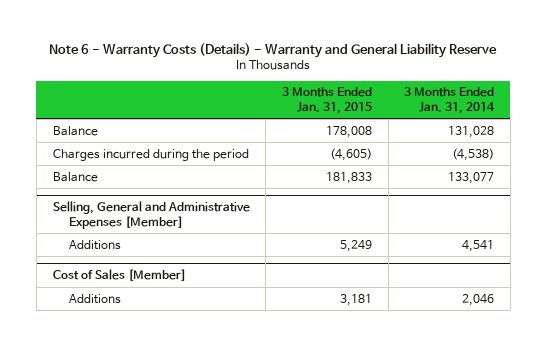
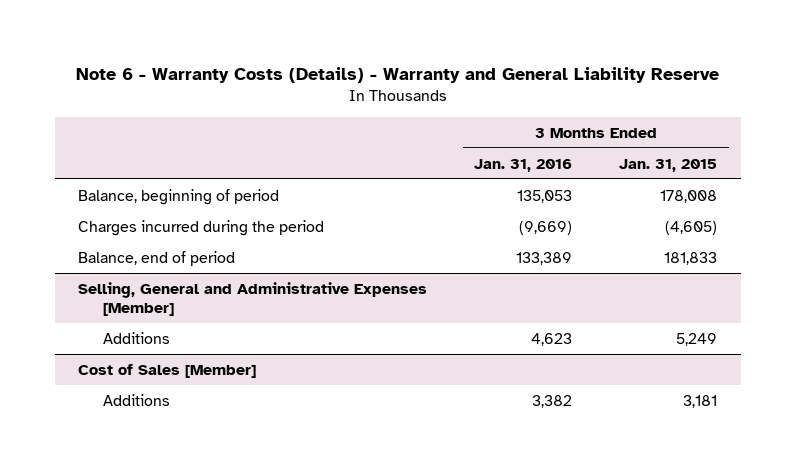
[404,87,496,114] 3 Months Ended Jan. 31, 2014 -> none
none -> [474,158,573,172] Jan. 31, 2016
[52,125,98,136] Balance -> [78,188,280,205] Balance, beginning of period
[52,171,98,182] Balance -> [78,250,236,266] Balance, end of period

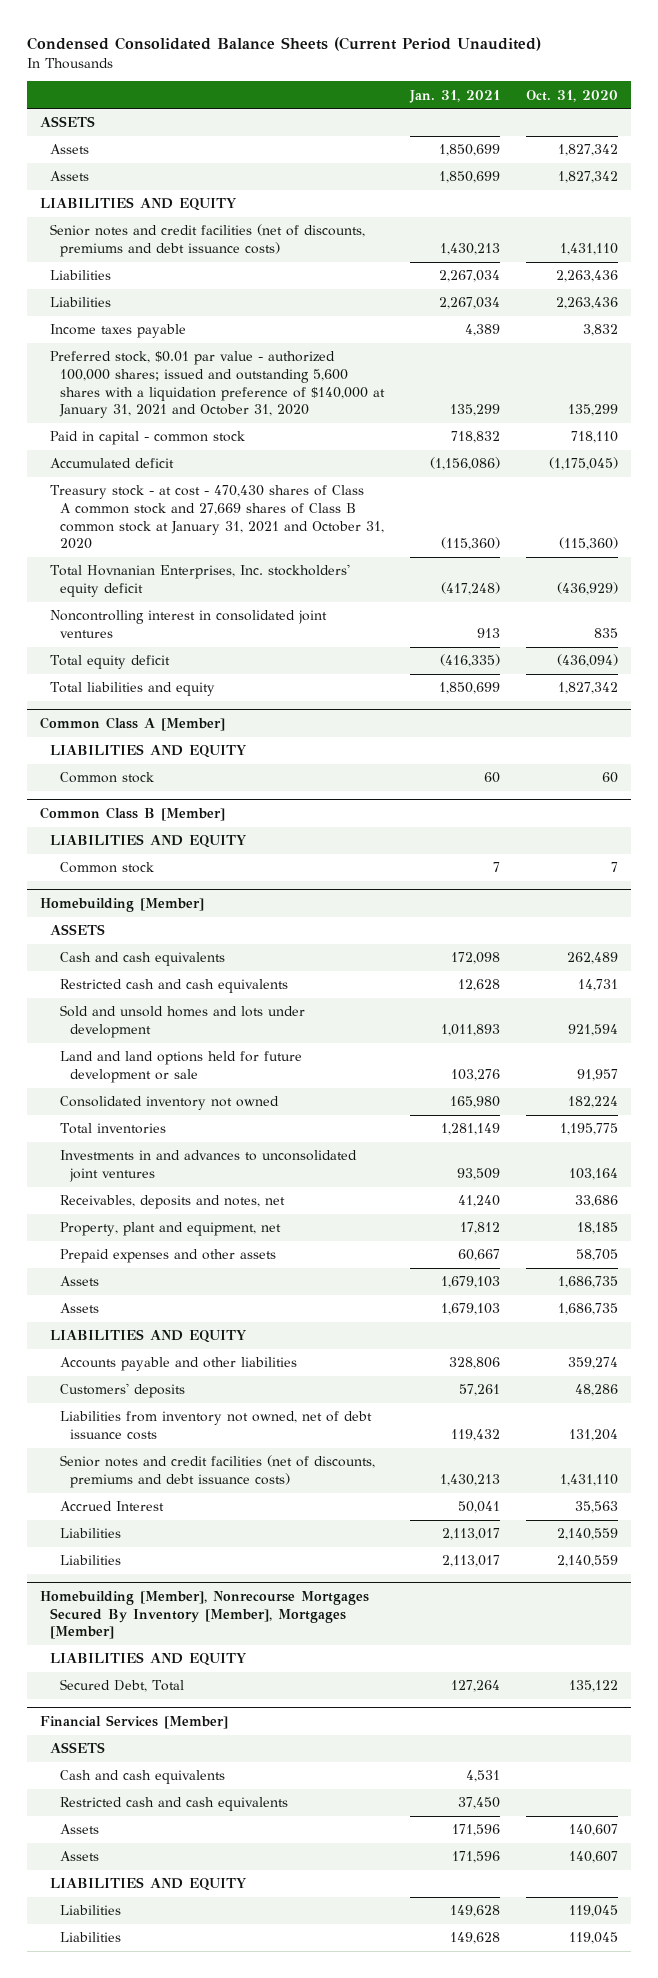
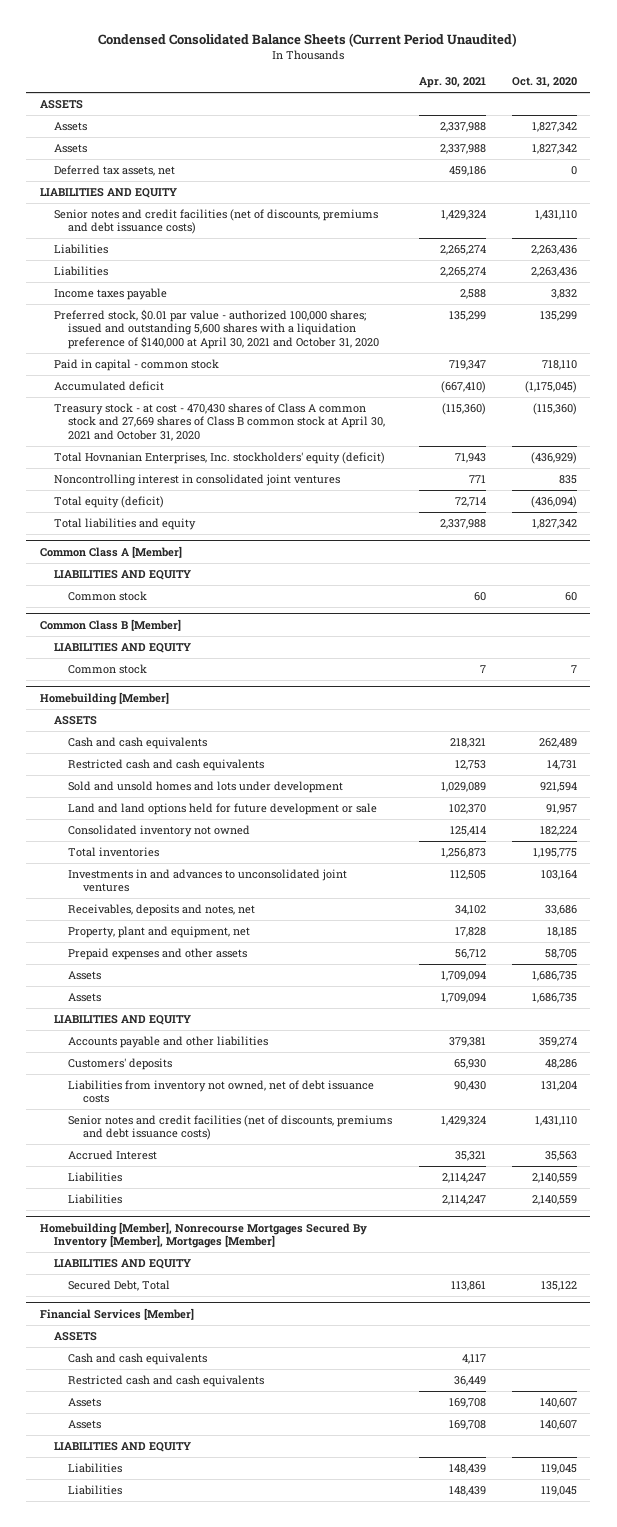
[409,89,501,103] Jan. 31, 2021 -> none
none -> [418,77,486,89] Apr. 30, 2021
none -> [54,165,176,177] Deferred tax assets, net
[50,351,386,419] Preferred stock, $0.01 par value - authorized 100,000 shares; issued and outstanding 5,600 shares with a liquidation preference of $140,000 at January 31, 2021 and October 31, 2020 -> [54,309,380,349] Preferred stock, $0.01 par value - authorized 100,000 shares; issued and outstanding 5,600 shares with a liquidation preference of $140,000 at April 30, 2021 and October 31, 2020
[50,485,385,550] Treasury stock - at cost - 470,430 shares of Class A common stock and 27,669 shares of Class B common stock at January 31, 2021 and October 31, 2020 -> [54,403,386,441] Treasury stock - at cost - 470,430 shares of Class A common stock and 27,669 shares of Class B common stock at April 30, 2021 and October 31, 2020
[50,564,351,597] Total Hovnanian Enterprises, Inc. stockholders' equity deficit -> [54,452,386,465] Total Hovnanian Enterprises, Inc. stockholders' equity (deficit)
[50,655,171,670] Total equity deficit -> [54,496,165,509] Total equity (deficit)

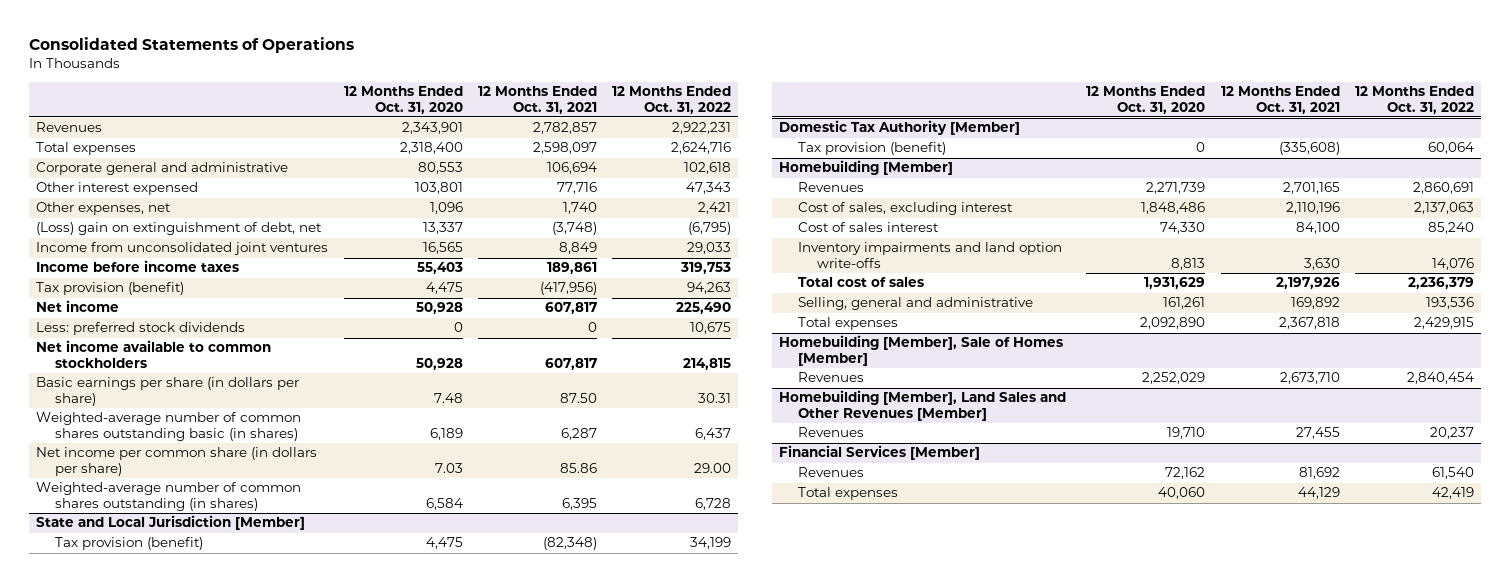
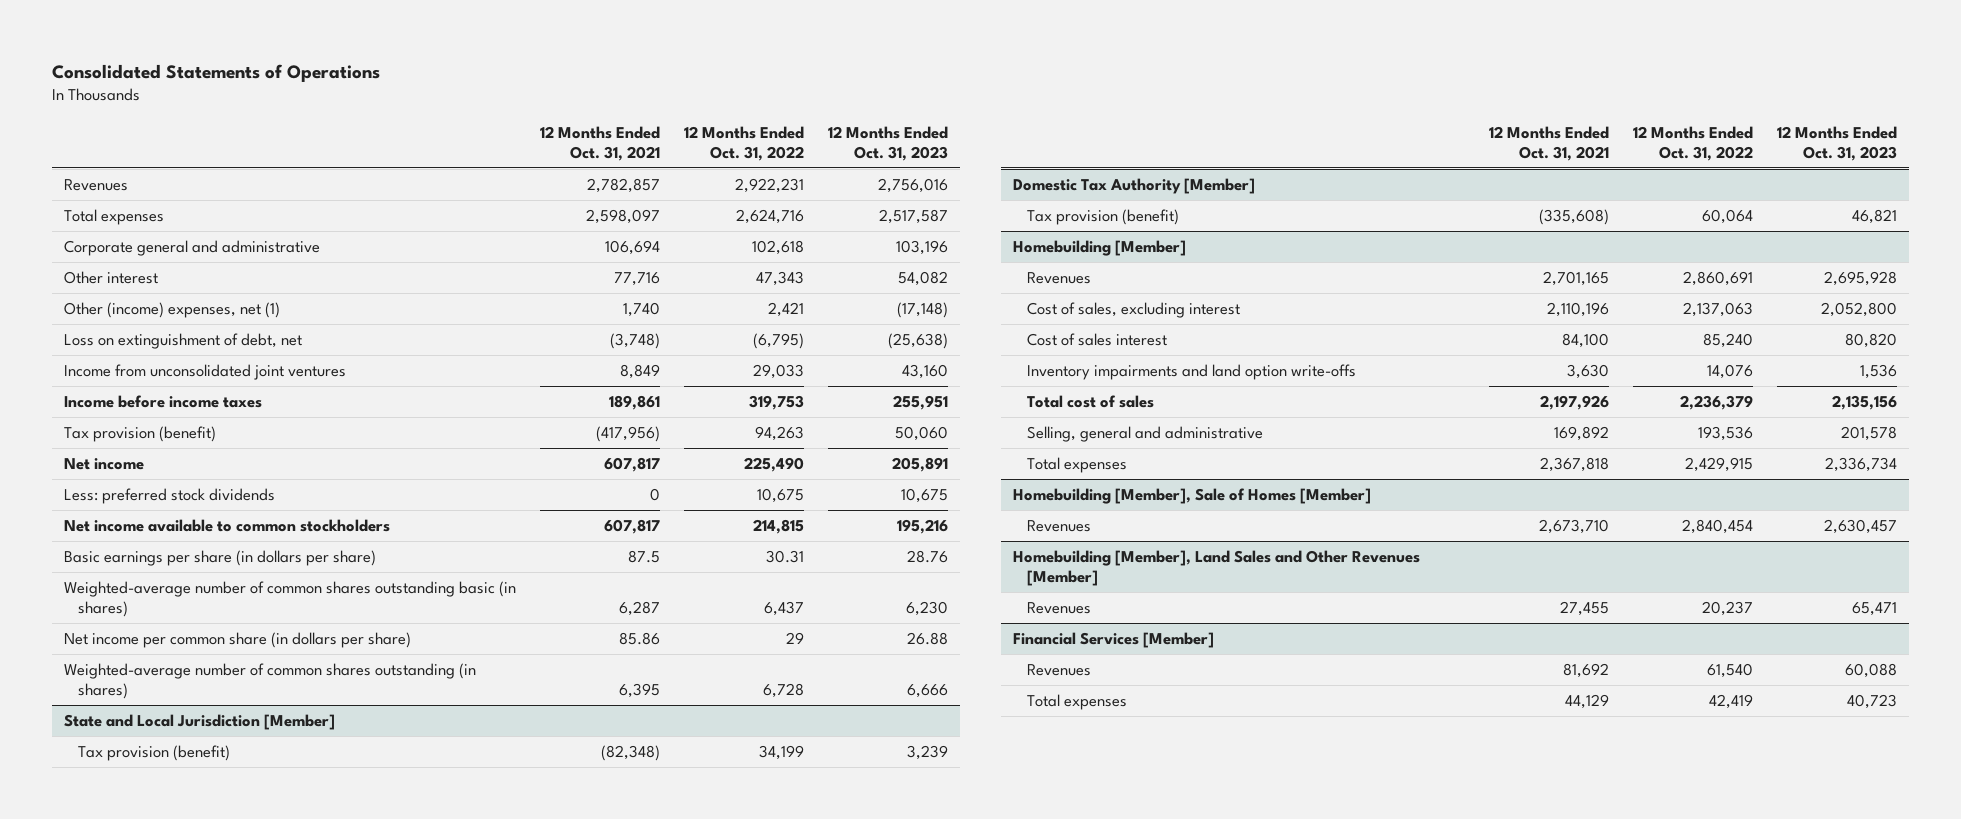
[343,86,463,114] 12 Months Ended Oct. 31, 2020 -> none
none -> [827,125,948,161] 12 Months Ended Oct. 31, 2023
[36,182,199,196] Other interest expensed -> [64,271,159,285] Other interest
[36,202,172,216] Other expenses, net -> [64,302,281,319] Other (income) expenses, net (1)
[36,222,323,236] (Loss) gain on extinguishment of debt, net -> [64,333,303,350] Loss on extinguishment of debt, net
[559,393,597,404] 87.50 -> [627,550,660,564] 87.5
[693,463,731,474] 29.00 -> [785,632,804,645] 29

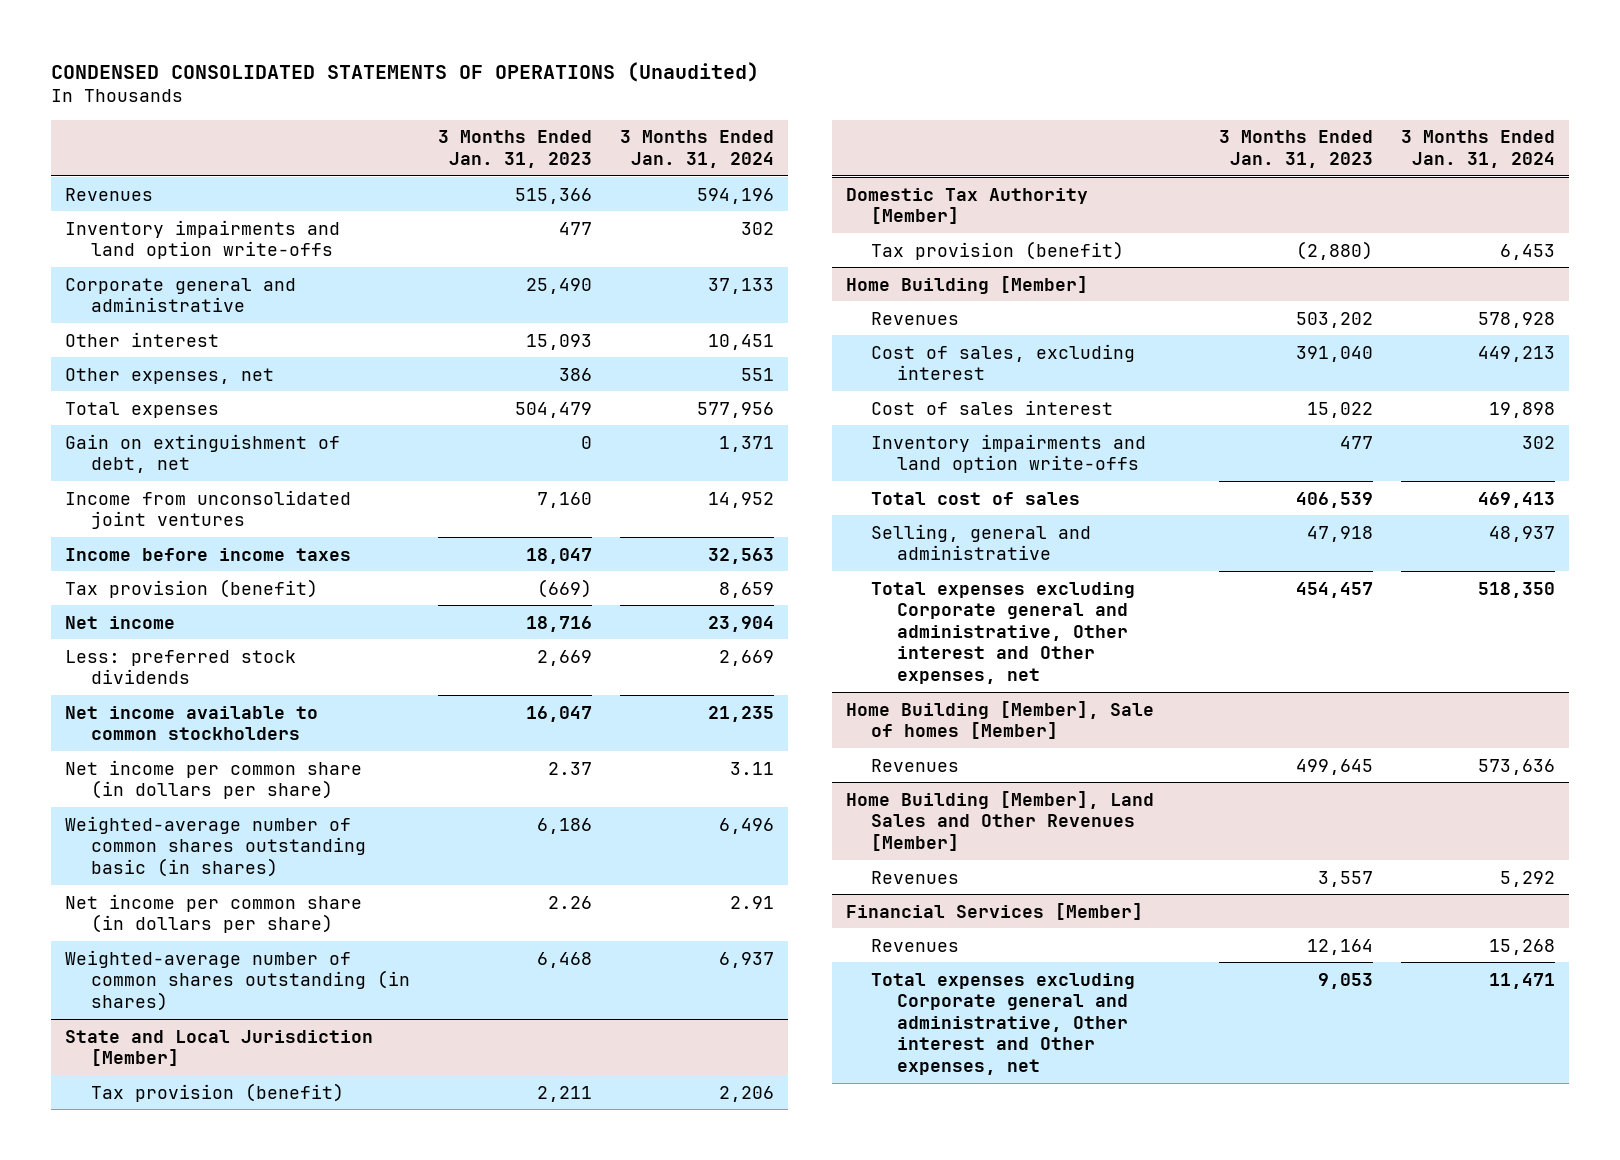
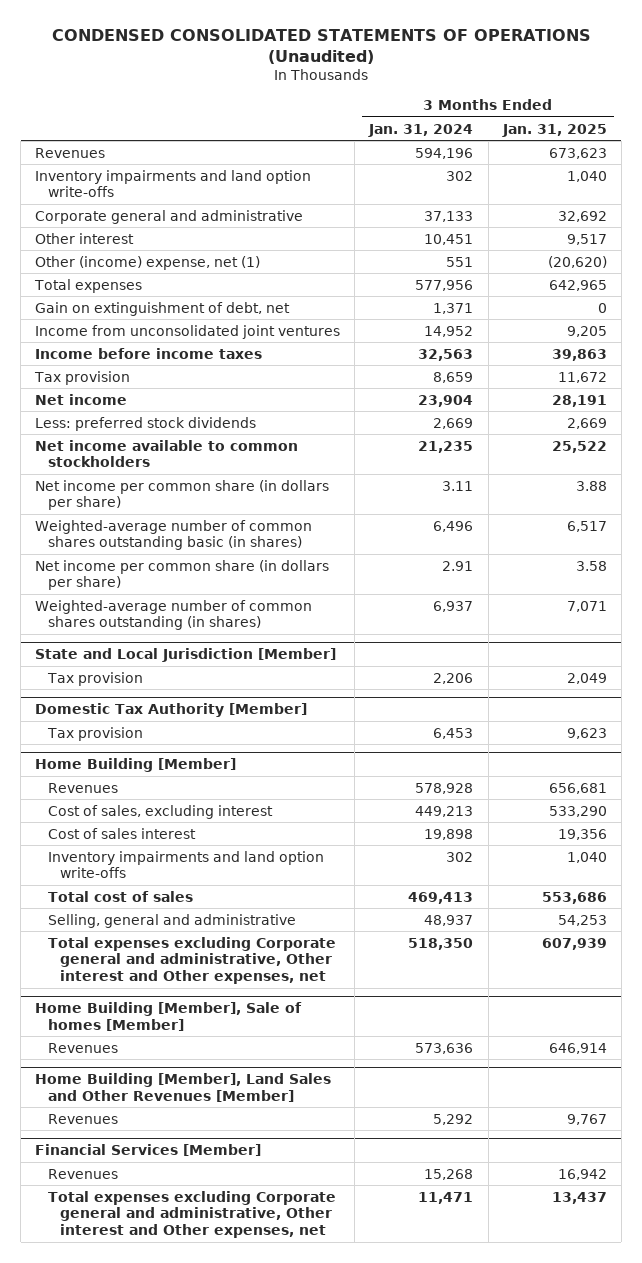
[437,130,592,168] 3 Months Ended Jan. 31, 2023 -> none
none -> [501,123,607,137] Jan. 31, 2025
[65,367,275,384] Other expenses, net -> [35,255,261,270] Other (income) expense, net (1)
[65,578,319,598] Tax provision (benefit) -> [34,370,131,385] Tax provision
[90,1082,344,1102] Tax provision (benefit) -> [46,671,143,686] Tax provision
[871,240,1125,260] Tax provision (benefit) -> [46,726,143,741] Tax provision

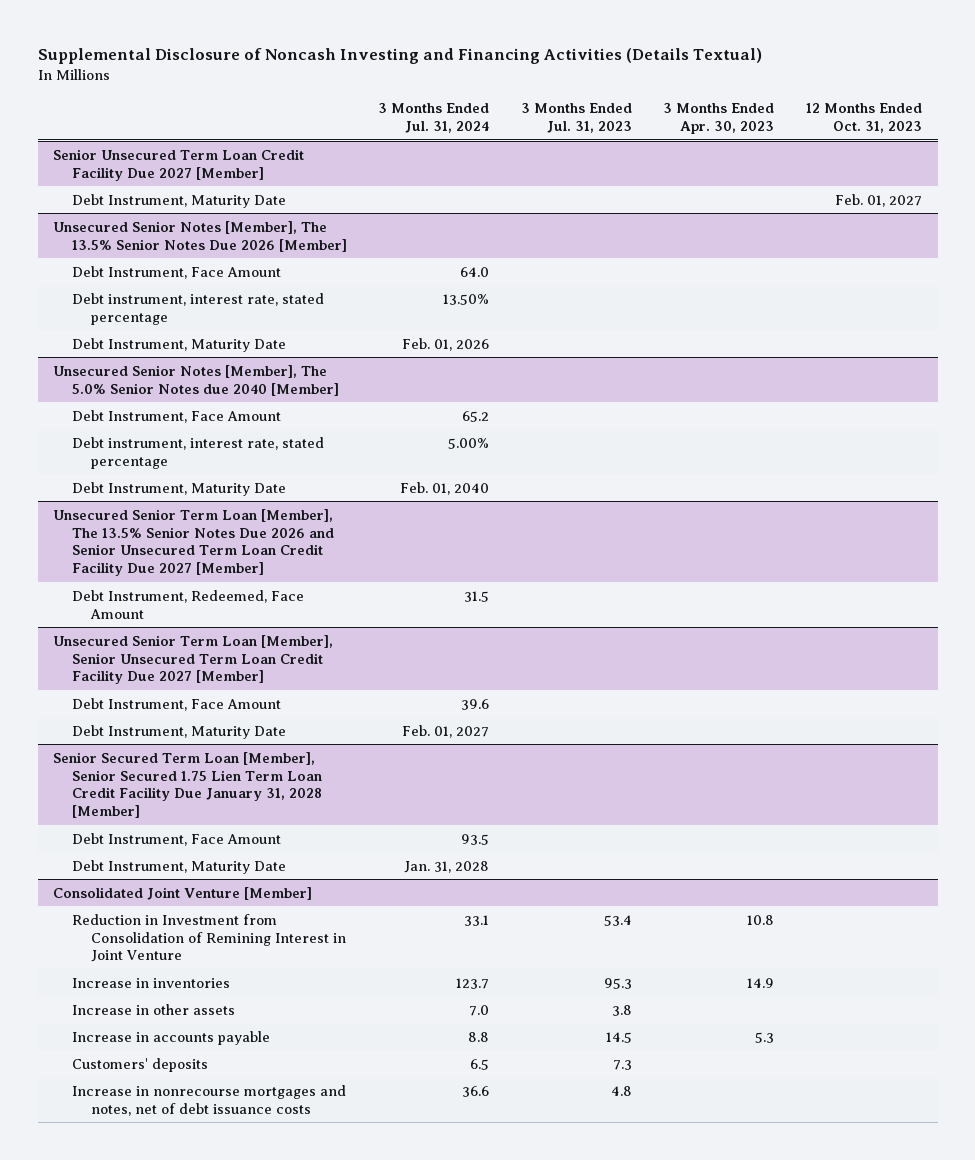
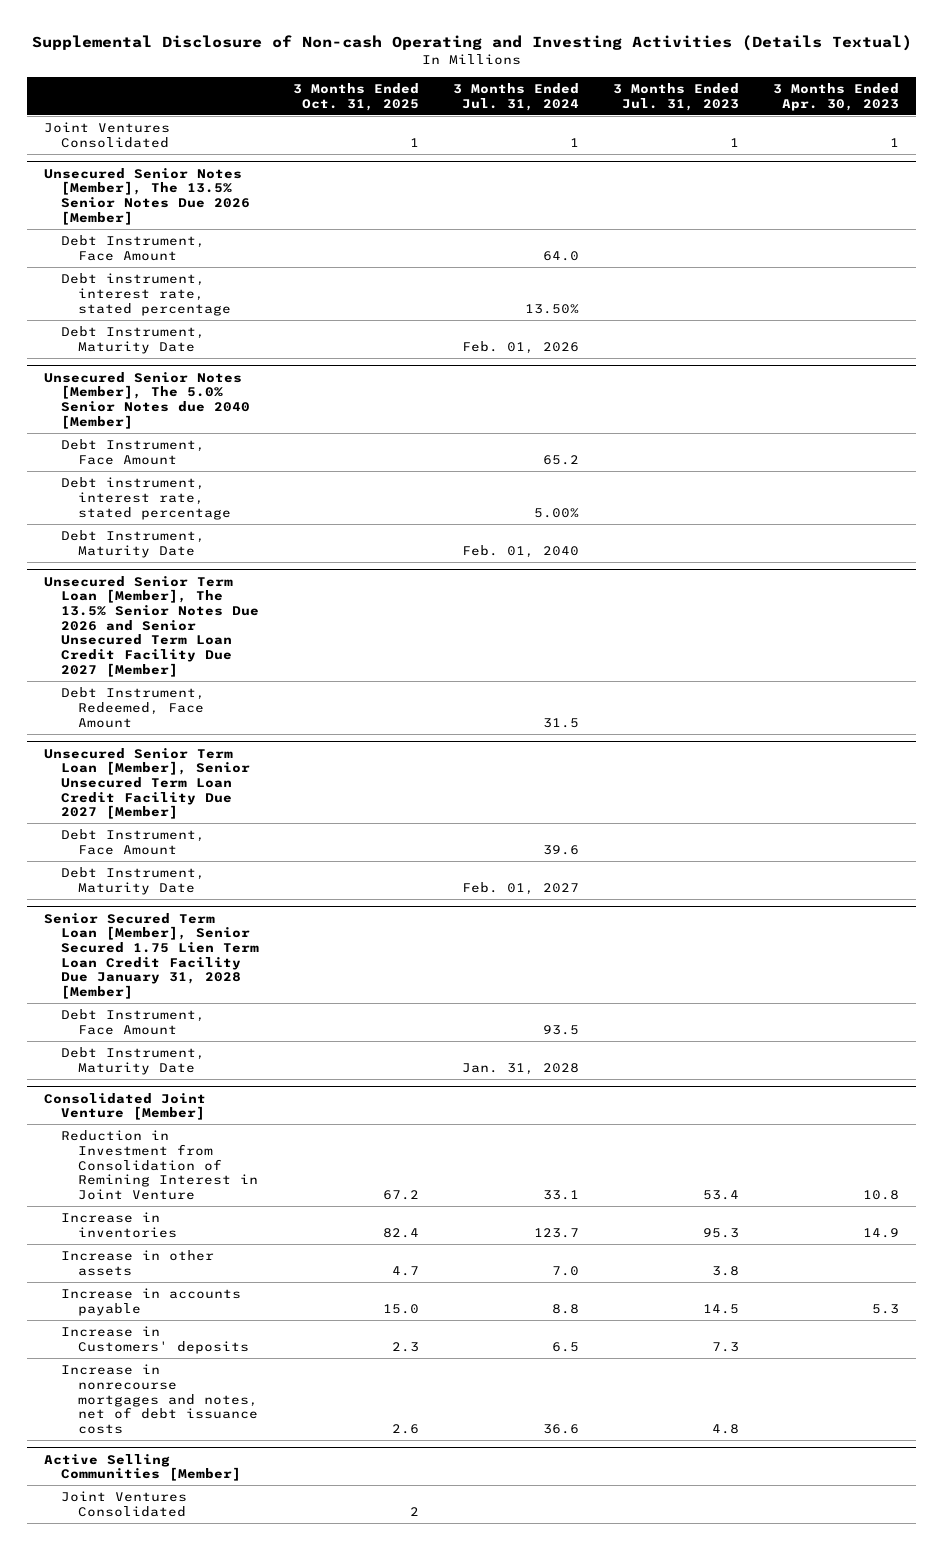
[37,48,762,65] Supplemental Disclosure of Noncash Investing and Financing Activities (Details Textual) -> [31,34,912,51] Supplemental Disclosure of Non-cash Operating and Investing Activities (Details Textual)
[805,102,922,133] 12 Months Ended Oct. 31, 2023 -> none
none -> [293,82,420,111] 3 Months Ended Oct. 31, 2025
[53,148,305,181] Senior Unsecured Term Loan Credit Facility Due 2027 [Member] -> none
[71,193,286,208] Debt Instrument, Maturity Date -> none
none -> [44,122,171,148] Joint Ventures Consolidated
[71,1057,208,1072] Customers' deposits -> [61,1326,250,1354] Increase in Customers' deposits
none -> [44,1453,242,1482] Active Selling Communities [Member]
none -> [61,1491,188,1517] Joint Ventures Consolidated

